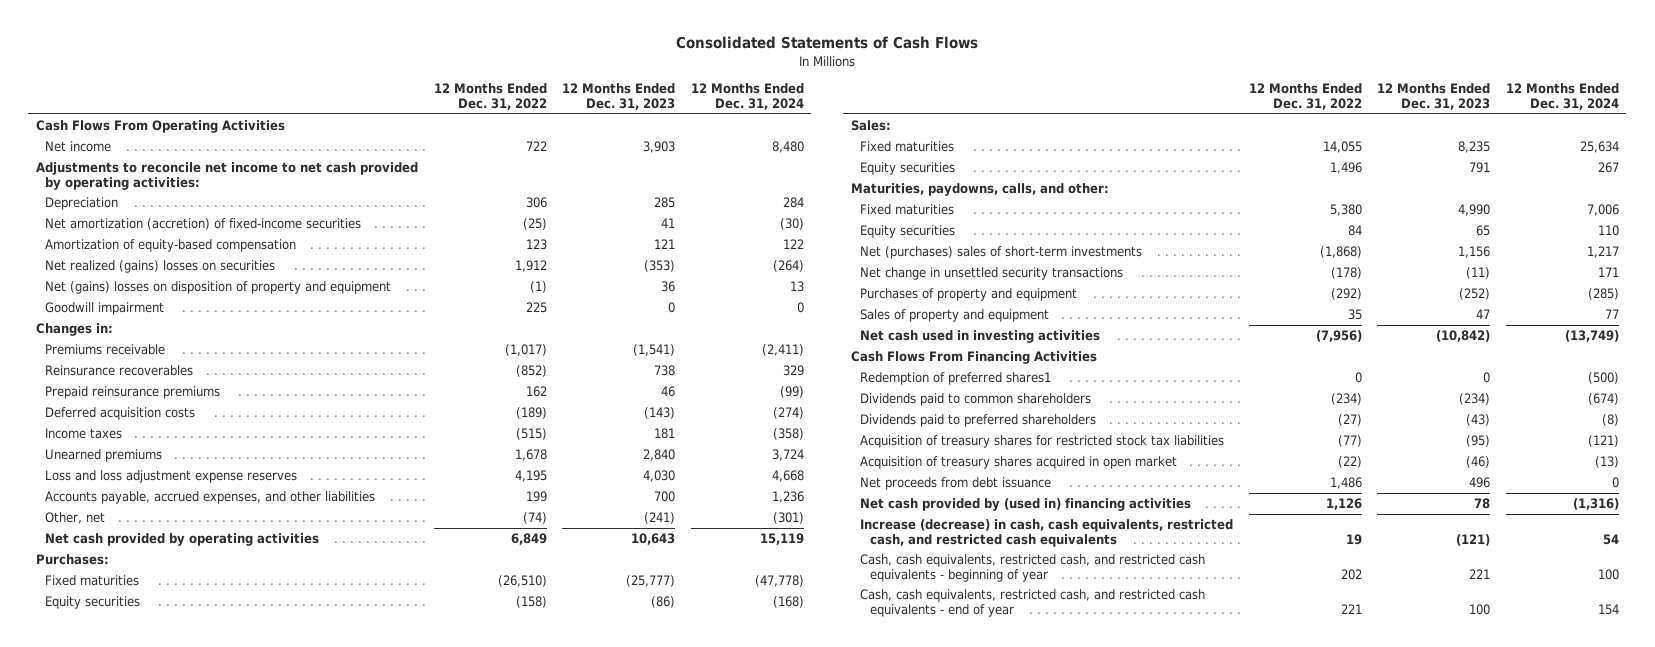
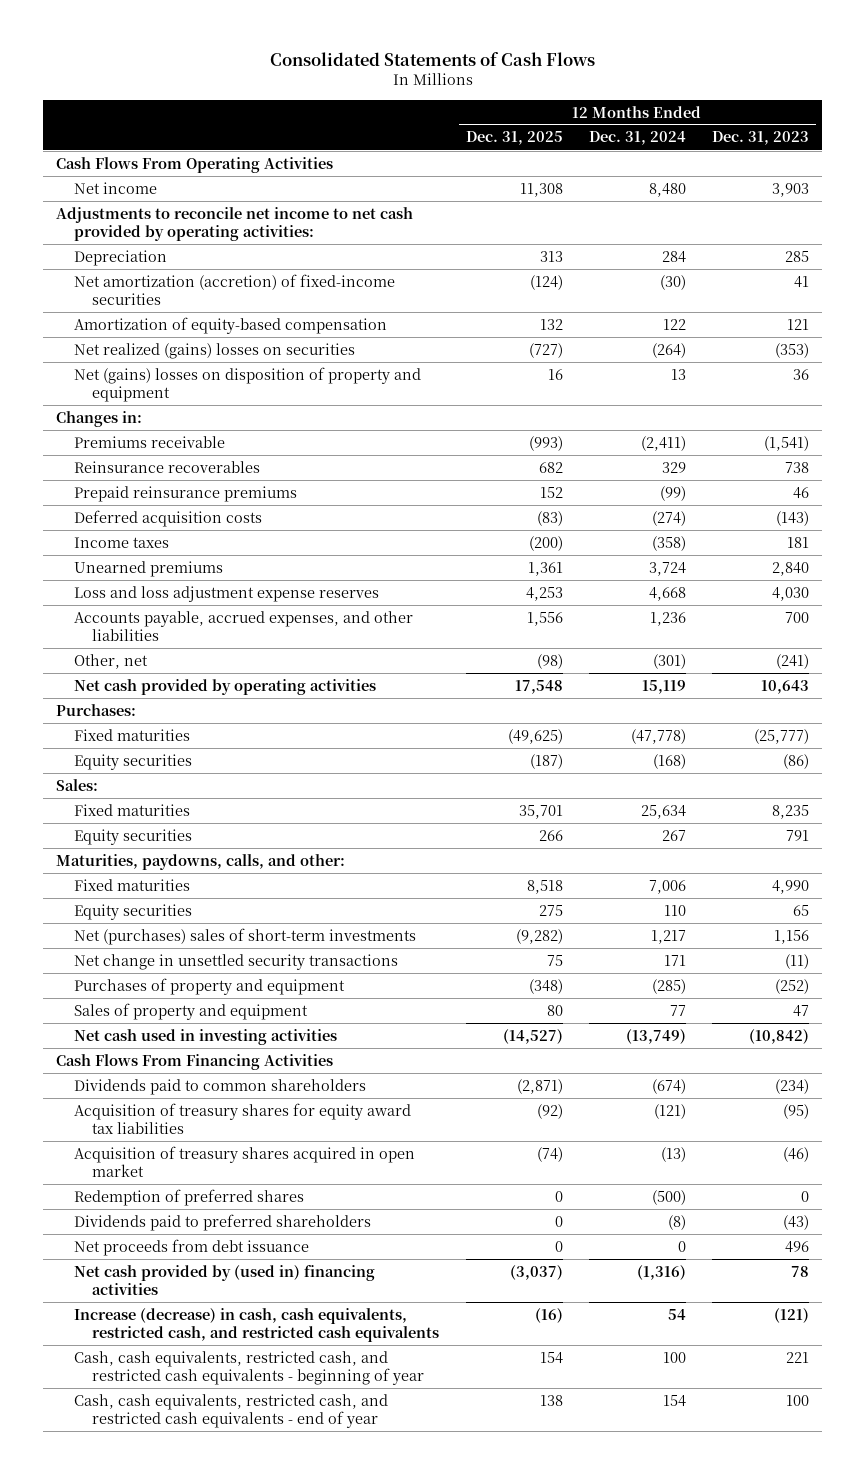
[433,83,547,111] 12 Months Ended Dec. 31, 2022 -> none
none -> [465,131,563,146] Dec. 31, 2025
[45,301,165,315] Goodwill impairment -> none
[860,371,1052,385] Redemption of preferred shares1 -> none
[860,434,1225,448] Acquisition of treasury shares for restricted stock tax liabilities -> [74,1102,412,1135] Acquisition of treasury shares for equity award tax liabilities
none -> [74,1188,305,1206] Redemption of preferred shares
[860,413,1097,427] Dividends paid to preferred shareholders -> [74,1213,372,1231] Dividends paid to preferred shareholders

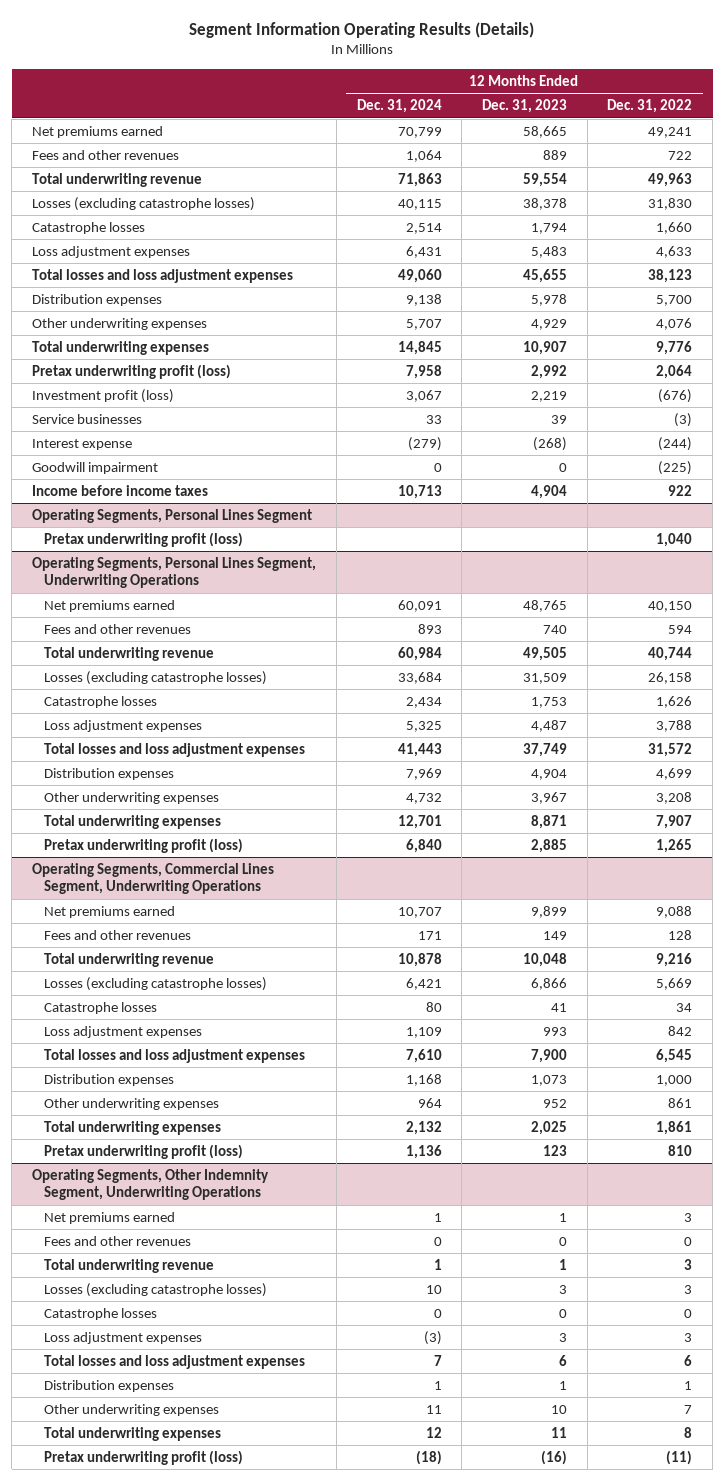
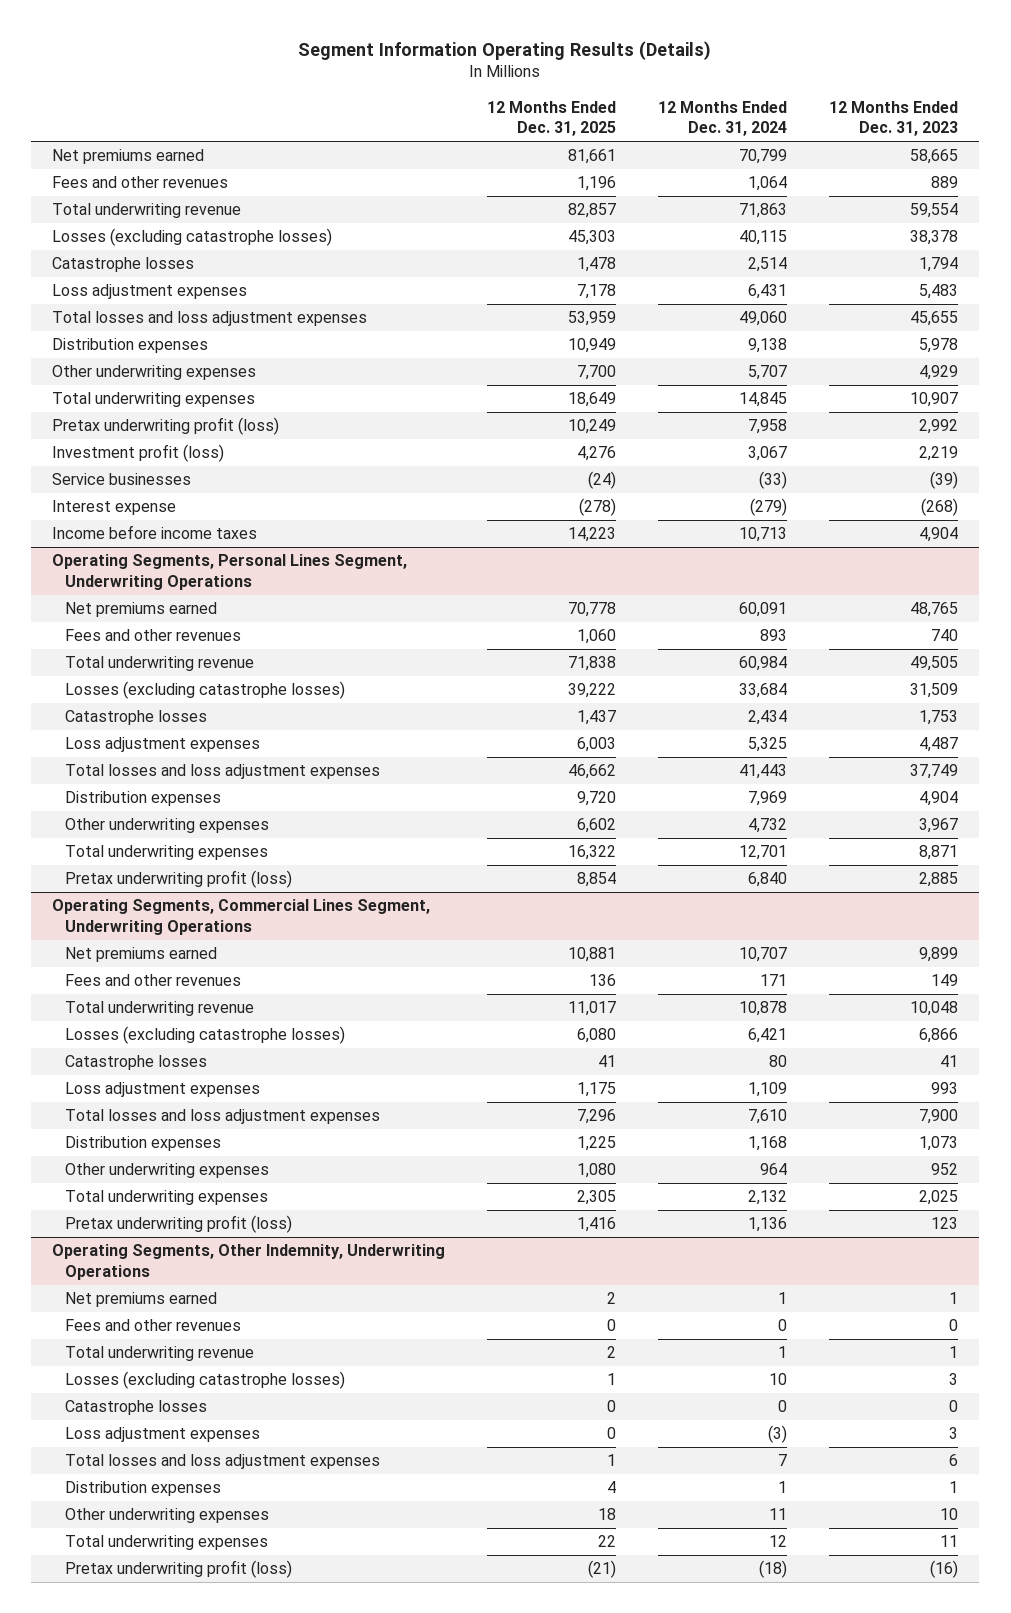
[607,99,693,114] Dec. 31, 2022 -> none
none -> [487,100,617,137] 12 Months Ended Dec. 31, 2025
[425,414,442,424] 33 -> [759,471,788,490] (33)
[550,414,567,424] 39 -> [930,471,959,490] (39)
[32,461,159,474] Goodwill impairment -> none
[32,508,313,523] Operating Segments, Personal Lines Segment -> none
[44,531,244,547] Pretax underwriting profit (loss) -> none
[32,1168,270,1201] Operating Segments, Other Indemnity Segment, Underwriting Operations -> [52,1244,446,1280] Operating Segments, Other Indemnity, Underwriting Operations

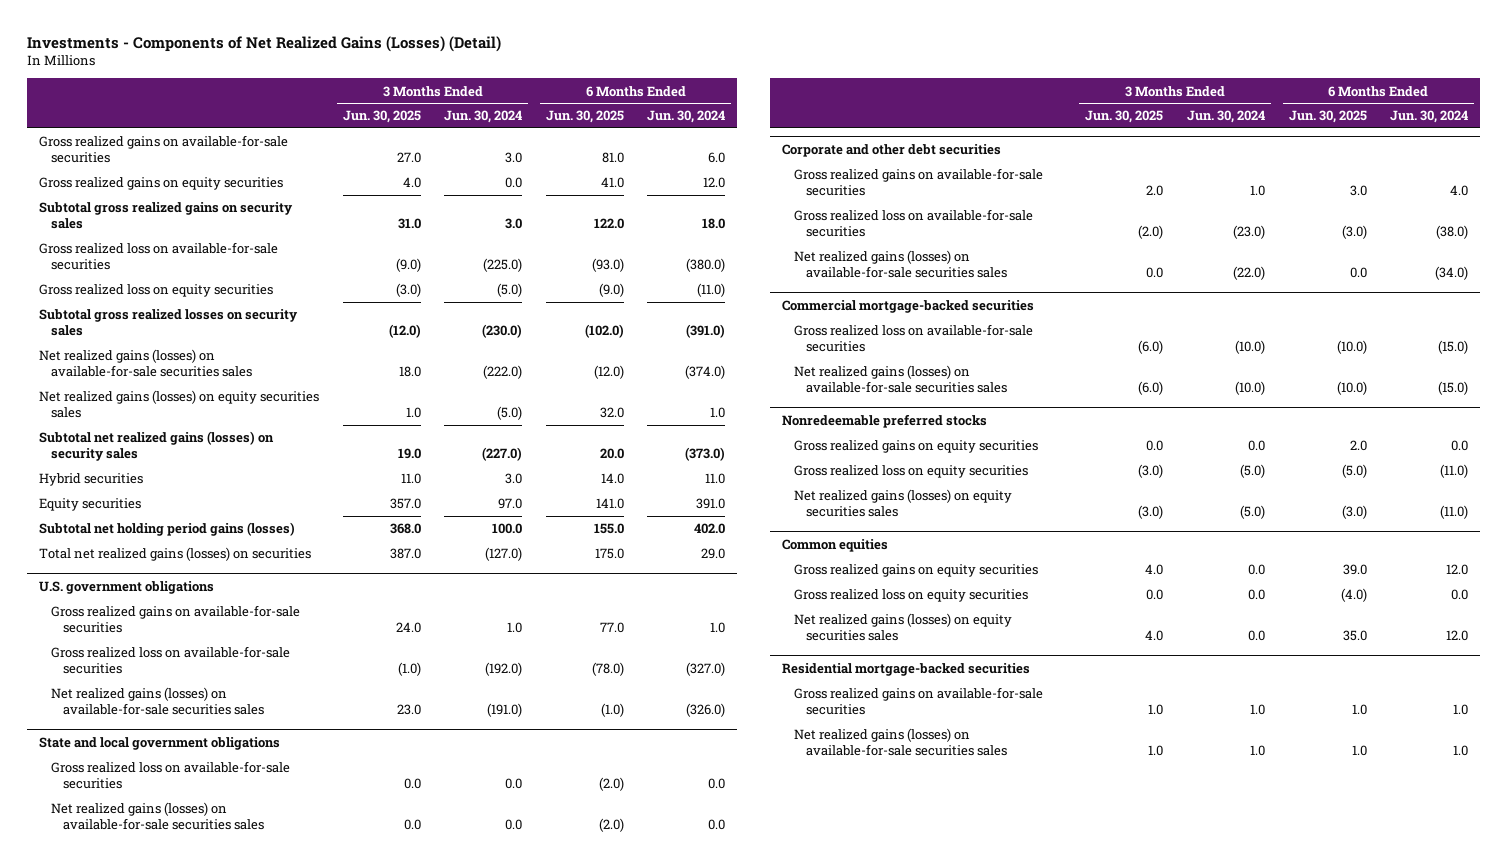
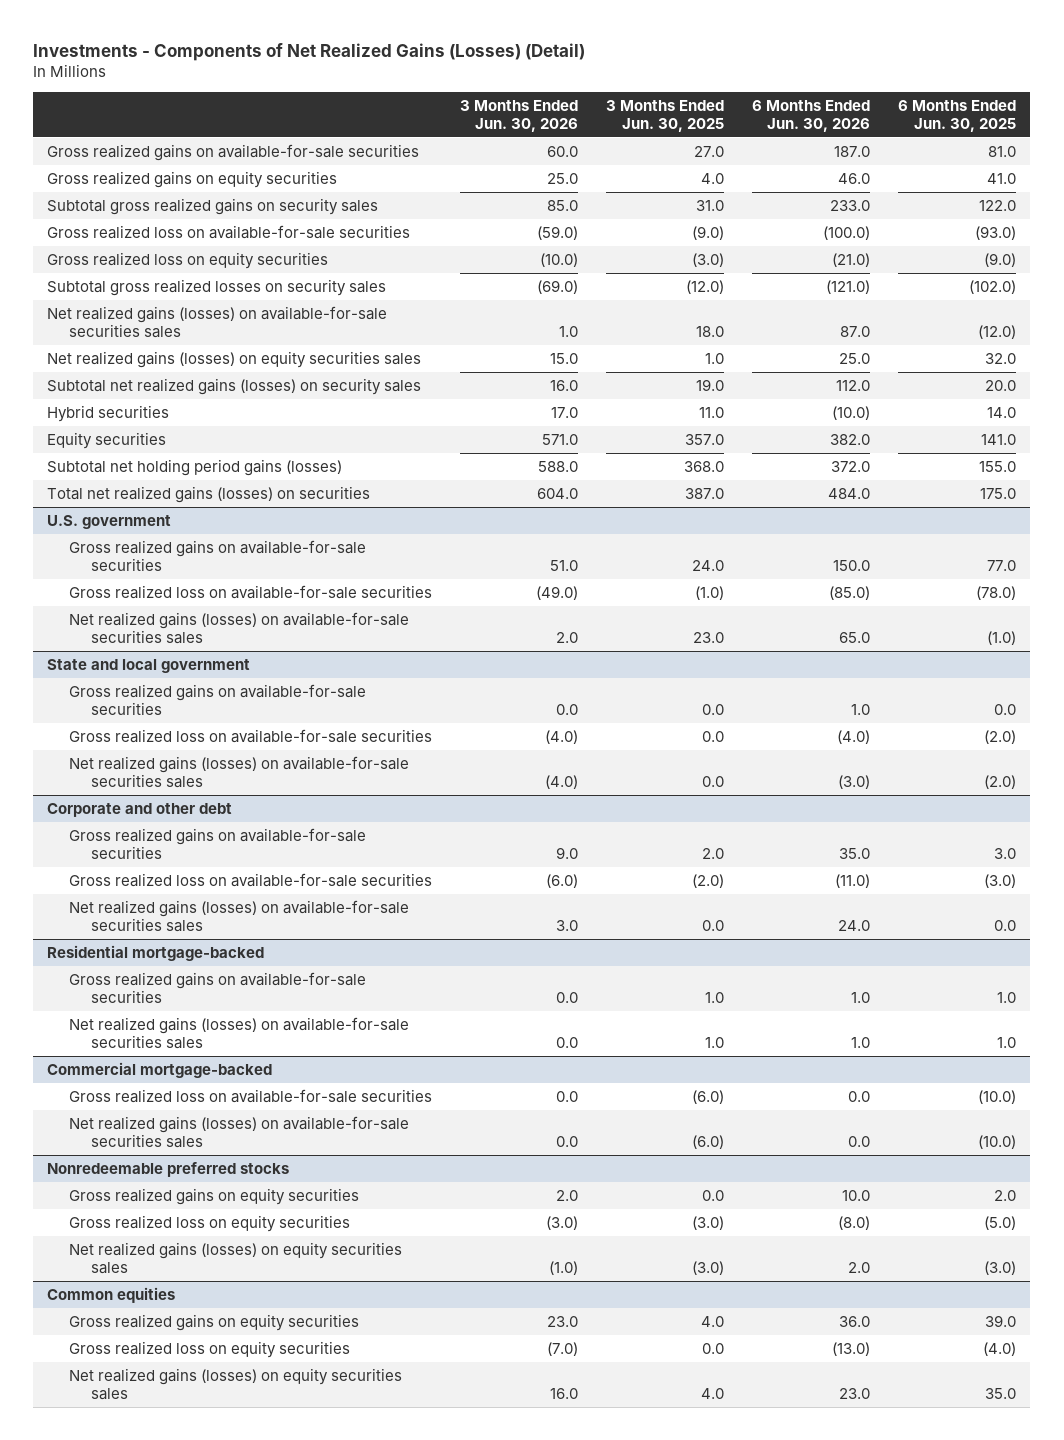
[444,110,523,124] Jun. 30, 2024 -> none
[647,110,726,124] Jun. 30, 2024 -> none
none -> [460,99,579,132] 3 Months Ended Jun. 30, 2026
none -> [752,99,871,132] 6 Months Ended Jun. 30, 2026
[39,580,215,594] U.S. government obligations -> [47,515,172,530] U.S. government
[39,736,281,750] State and local government obligations -> [47,659,251,674] State and local government
none -> [69,684,367,715] Gross realized gains on available-for-sale securities
[781,143,1001,157] Corporate and other debt securities -> [47,803,233,818] Corporate and other debt
none -> [47,945,265,962] Residential mortgage-backed
none -> [69,972,367,1003] Gross realized gains on available-for-sale securities
none -> [69,1017,410,1049] Net realized gains (losses) on available-for-sale securities sales
[781,299,1034,313] Commercial mortgage-backed securities -> [47,1062,273,1079] Commercial mortgage-backed
[781,662,1030,676] Residential mortgage-backed securities -> none
[793,687,1043,715] Gross realized gains on available-for-sale securities -> none
[793,728,1007,756] Net realized gains (losses) on available-for-sale securities sales -> none

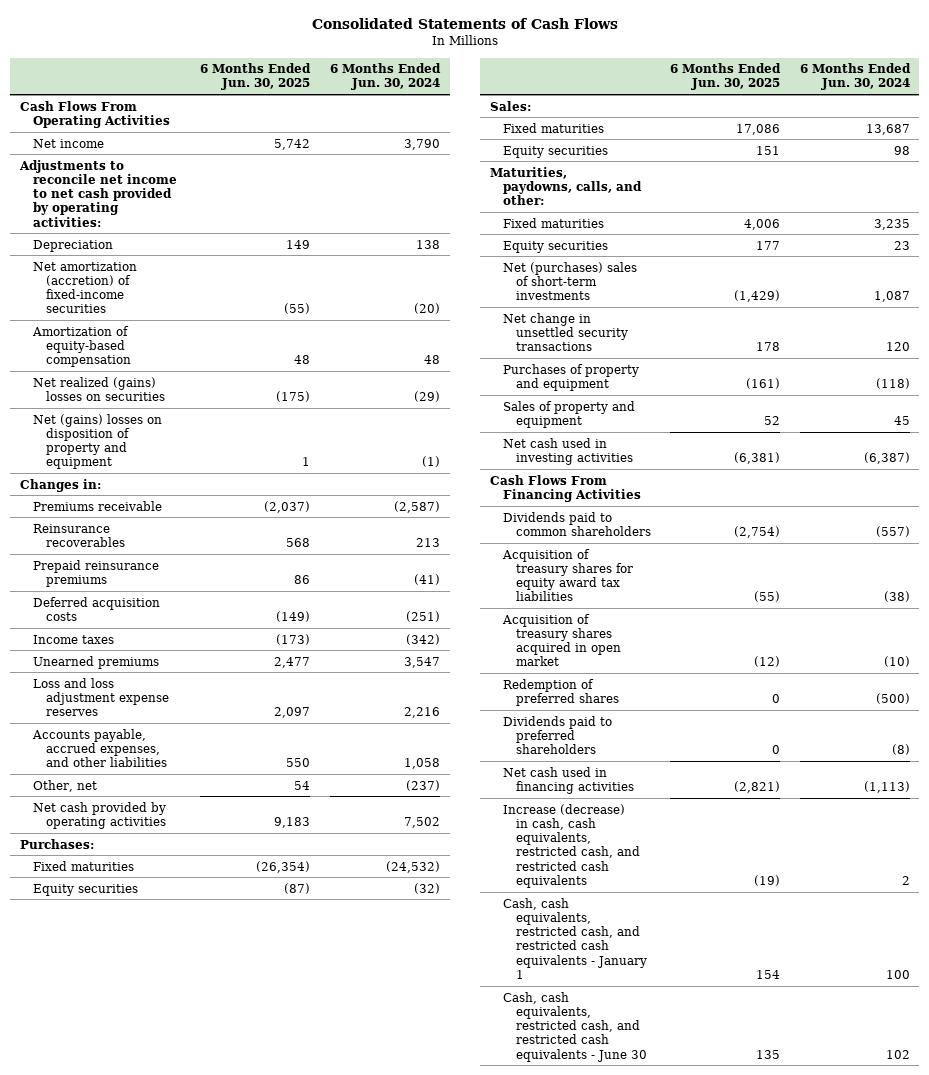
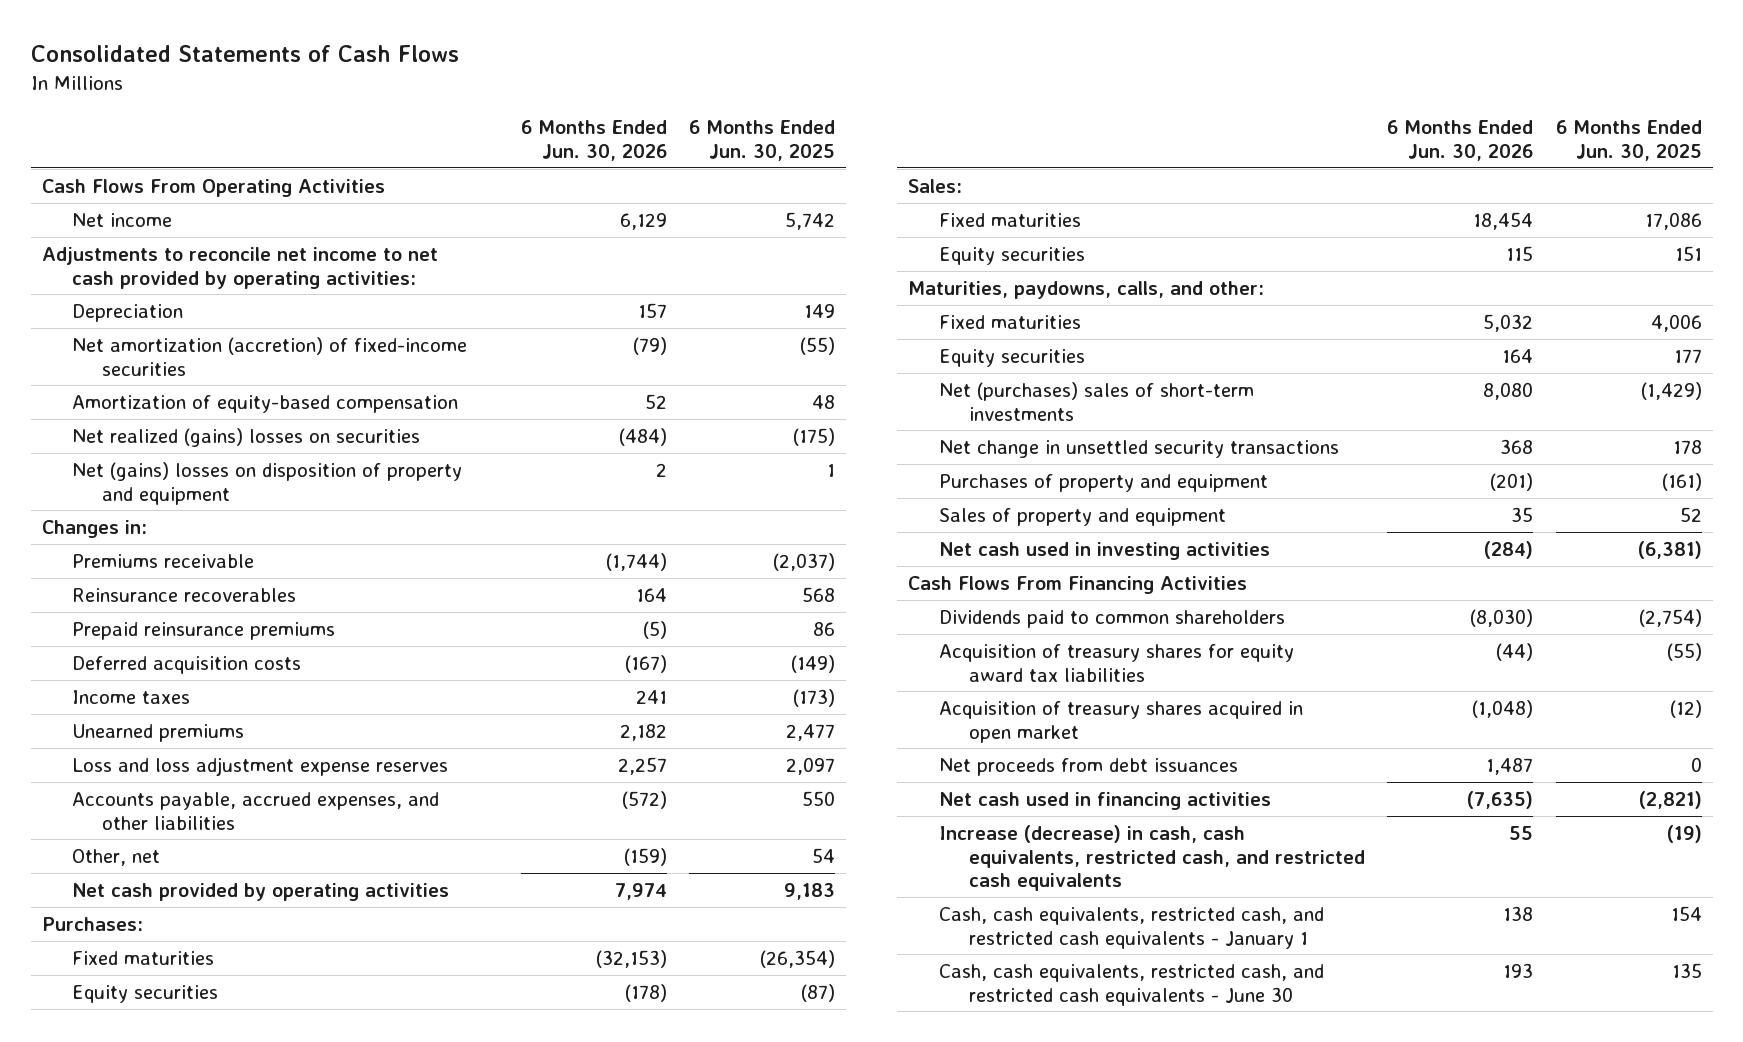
[329,63,441,91] 6 Months Ended Jun. 30, 2024 -> none
none -> [520,119,667,161] 6 Months Ended Jun. 30, 2026
[502,678,619,706] Redemption of preferred shares -> none
[502,715,612,755] Dividends paid to preferred shareholders -> none
none -> [938,757,1238,776] Net proceeds from debt issuances

